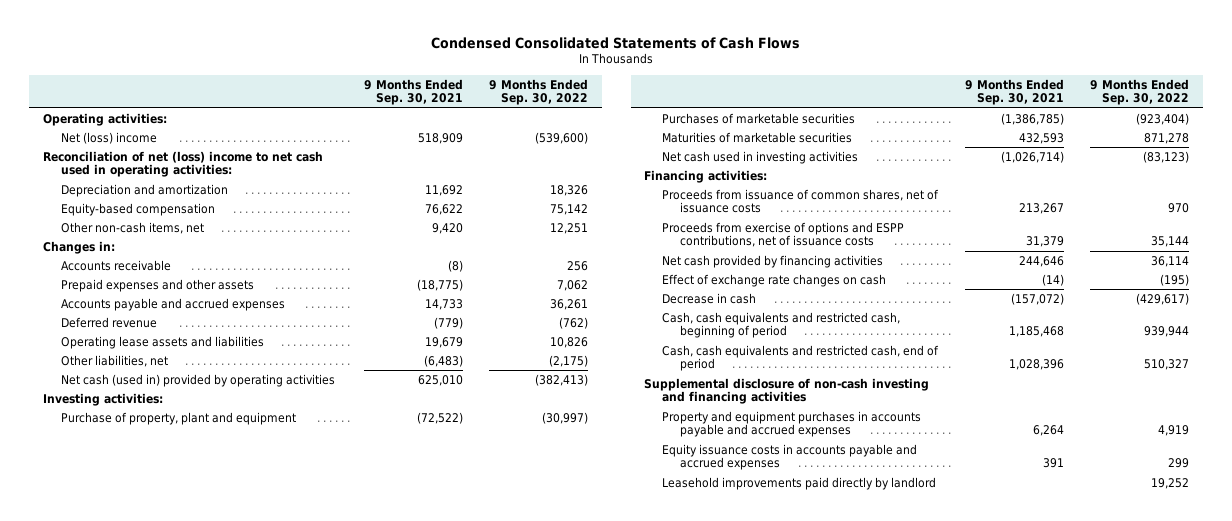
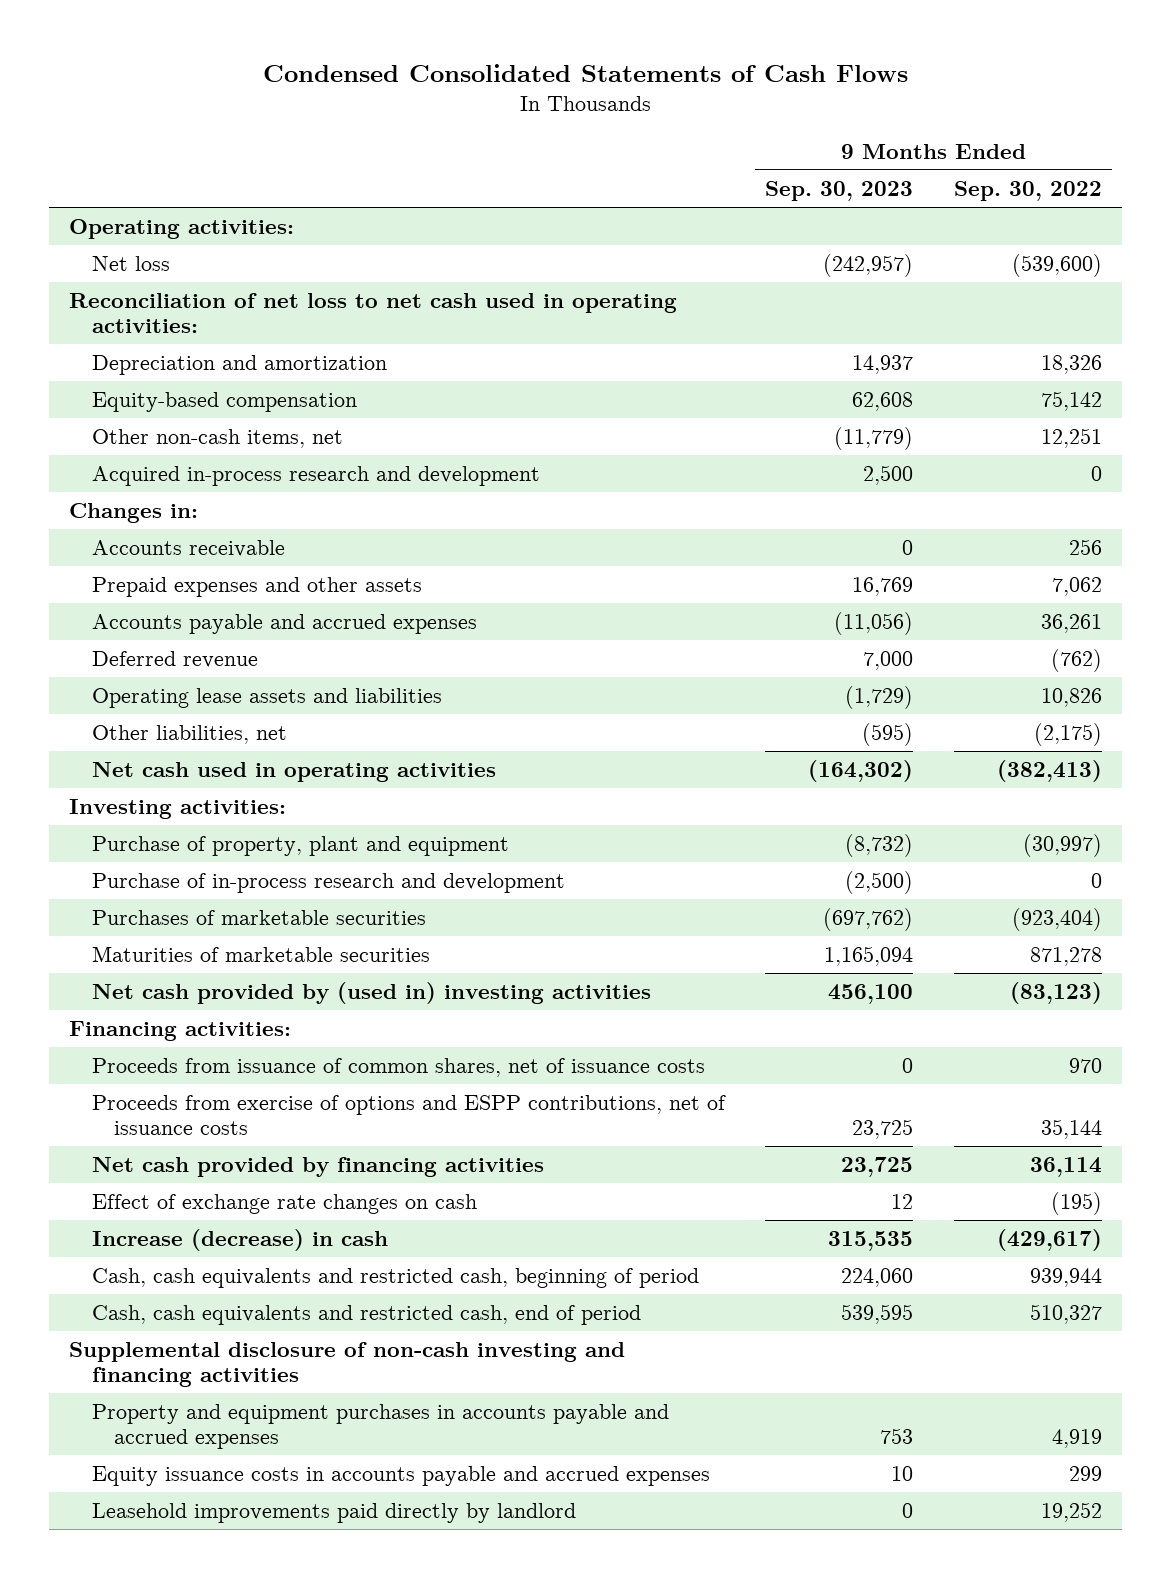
[363,78,463,106] 9 Months Ended Sep. 30, 2021 -> none
none -> [765,181,914,202] Sep. 30, 2023
[60,131,157,144] Net (loss) income -> [91,256,170,272] Net loss
[42,150,323,178] Reconciliation of net (loss) income to net cash used in operating activities: -> [69,293,678,333] Reconciliation of net loss to net cash used in operating activities:
none -> [91,466,540,487] Acquired in-process research and development
[60,373,335,387] Net cash (used in) provided by operating activities -> [91,762,496,783] Net cash used in operating activities
none -> [91,873,565,894] Purchase of in-process research and development
[662,150,859,164] Net cash used in investing activities -> [91,982,651,1005] Net cash provided by (used in) investing activities
[662,292,757,304] Decrease in cash -> [91,1229,388,1252] Increase (decrease) in cash

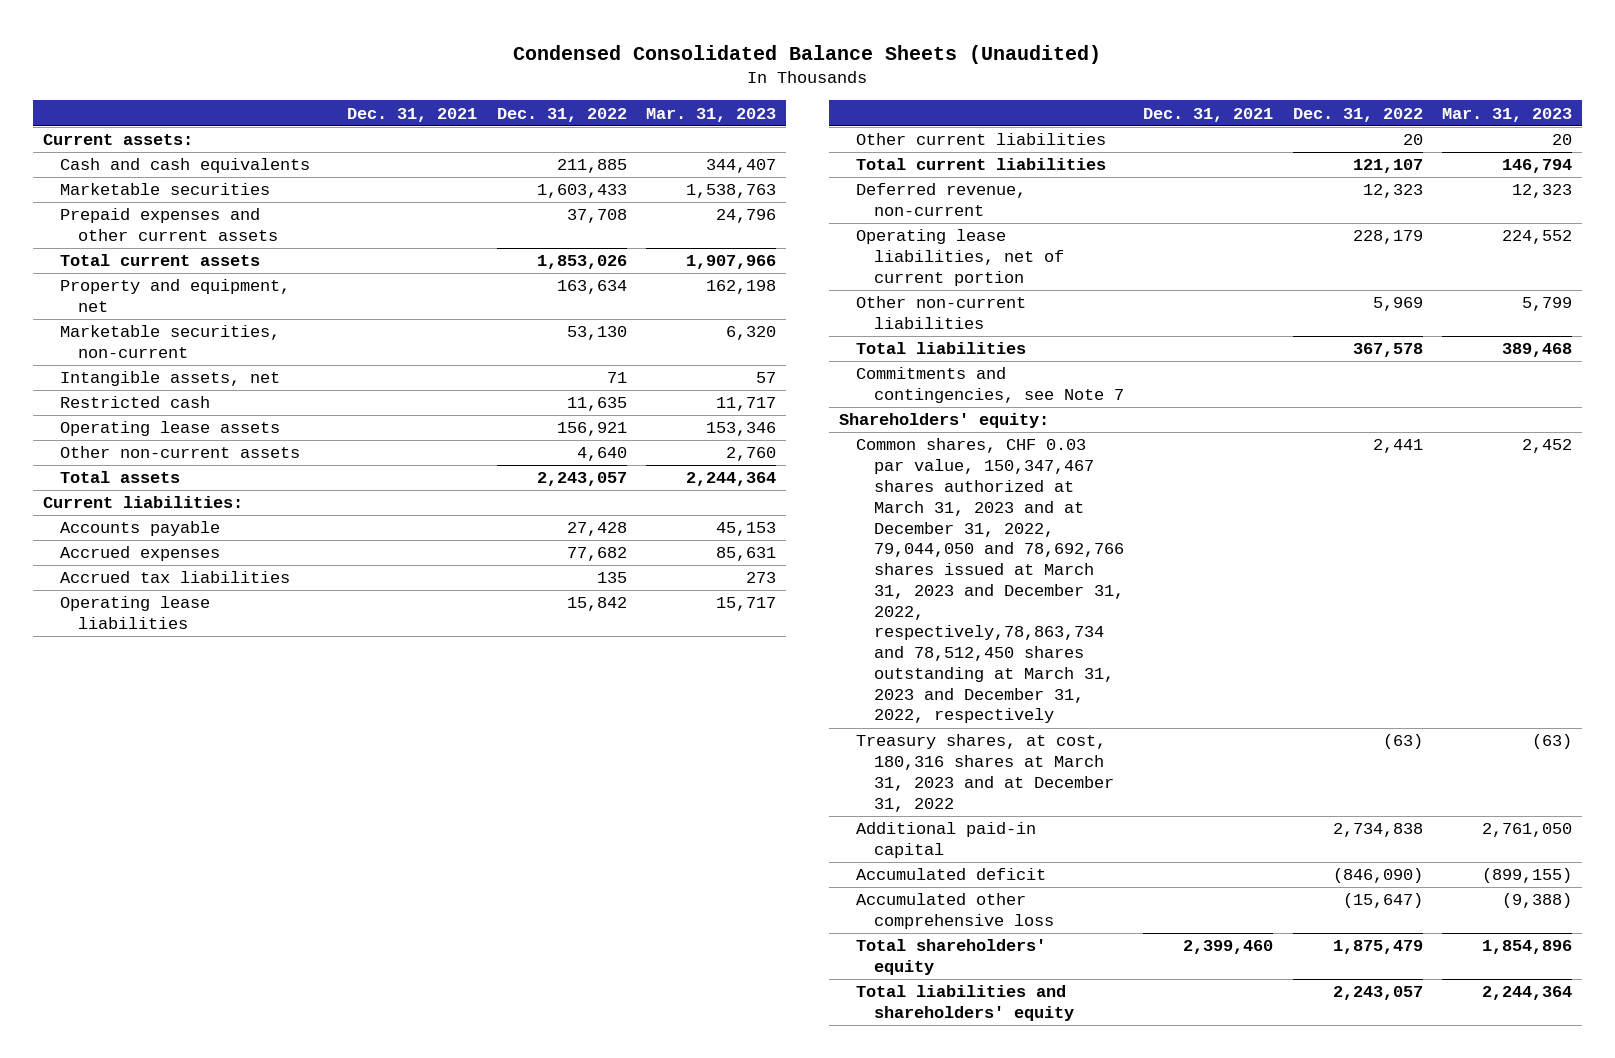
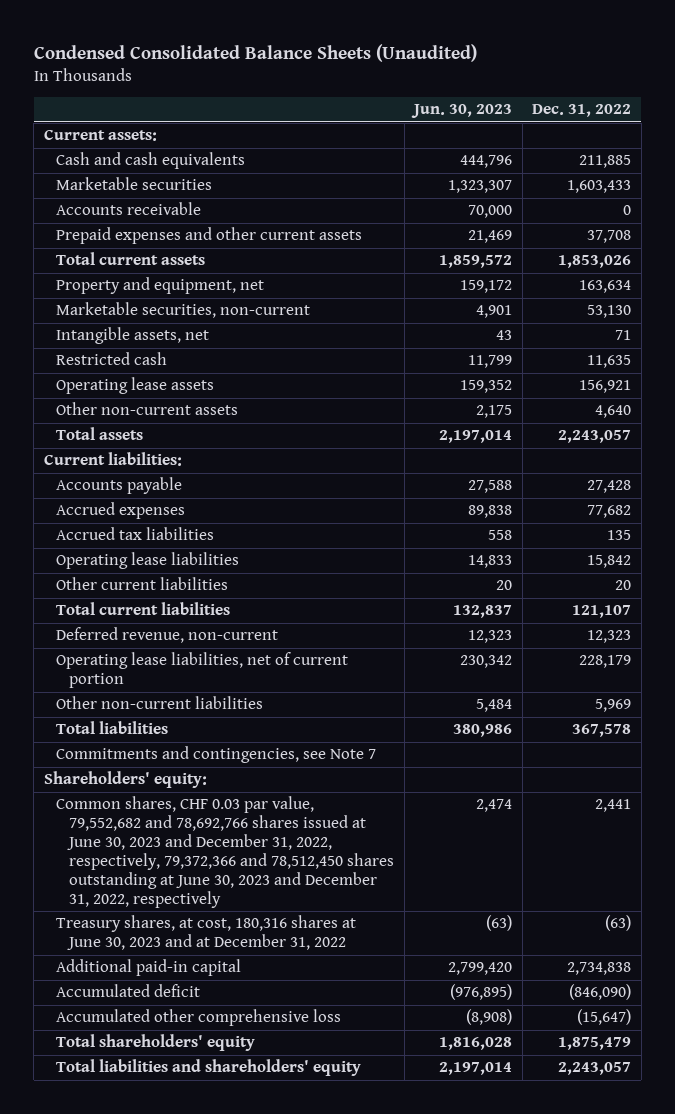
[347,107,478,122] Dec. 31, 2021 -> none
[646,107,777,122] Mar. 31, 2023 -> none
none -> [411,104,513,119] Jun. 30, 2023
none -> [56,202,202,216] Accounts receivable
[856,438,1124,724] Common shares, CHF 0.03 par value, 150,347,467 shares authorized at March 31, 2023 and at December 31, 2022, 79,044,050 and 78,692,766 shares issued at March 31, 2023 and December 31, 2022, respectively,78,863,734 and 78,512,450 shares outstanding at March 31, 2023 and December 31, 2022, respectively -> [56,796,394,908] Common shares, CHF 0.03 par value, 79,552,682 and 78,692,766 shares issued at June 30, 2023 and December 31, 2022, respectively, 79,372,366 and 78,512,450 shares outstanding at June 30, 2023 and December 31, 2022, respectively
[856,734,1114,812] Treasury shares, at cost, 180,316 shares at March 31, 2023 and at December 31, 2022 -> [56,915,357,951] Treasury shares, at cost, 180,316 shares at June 30, 2023 and at December 31, 2022

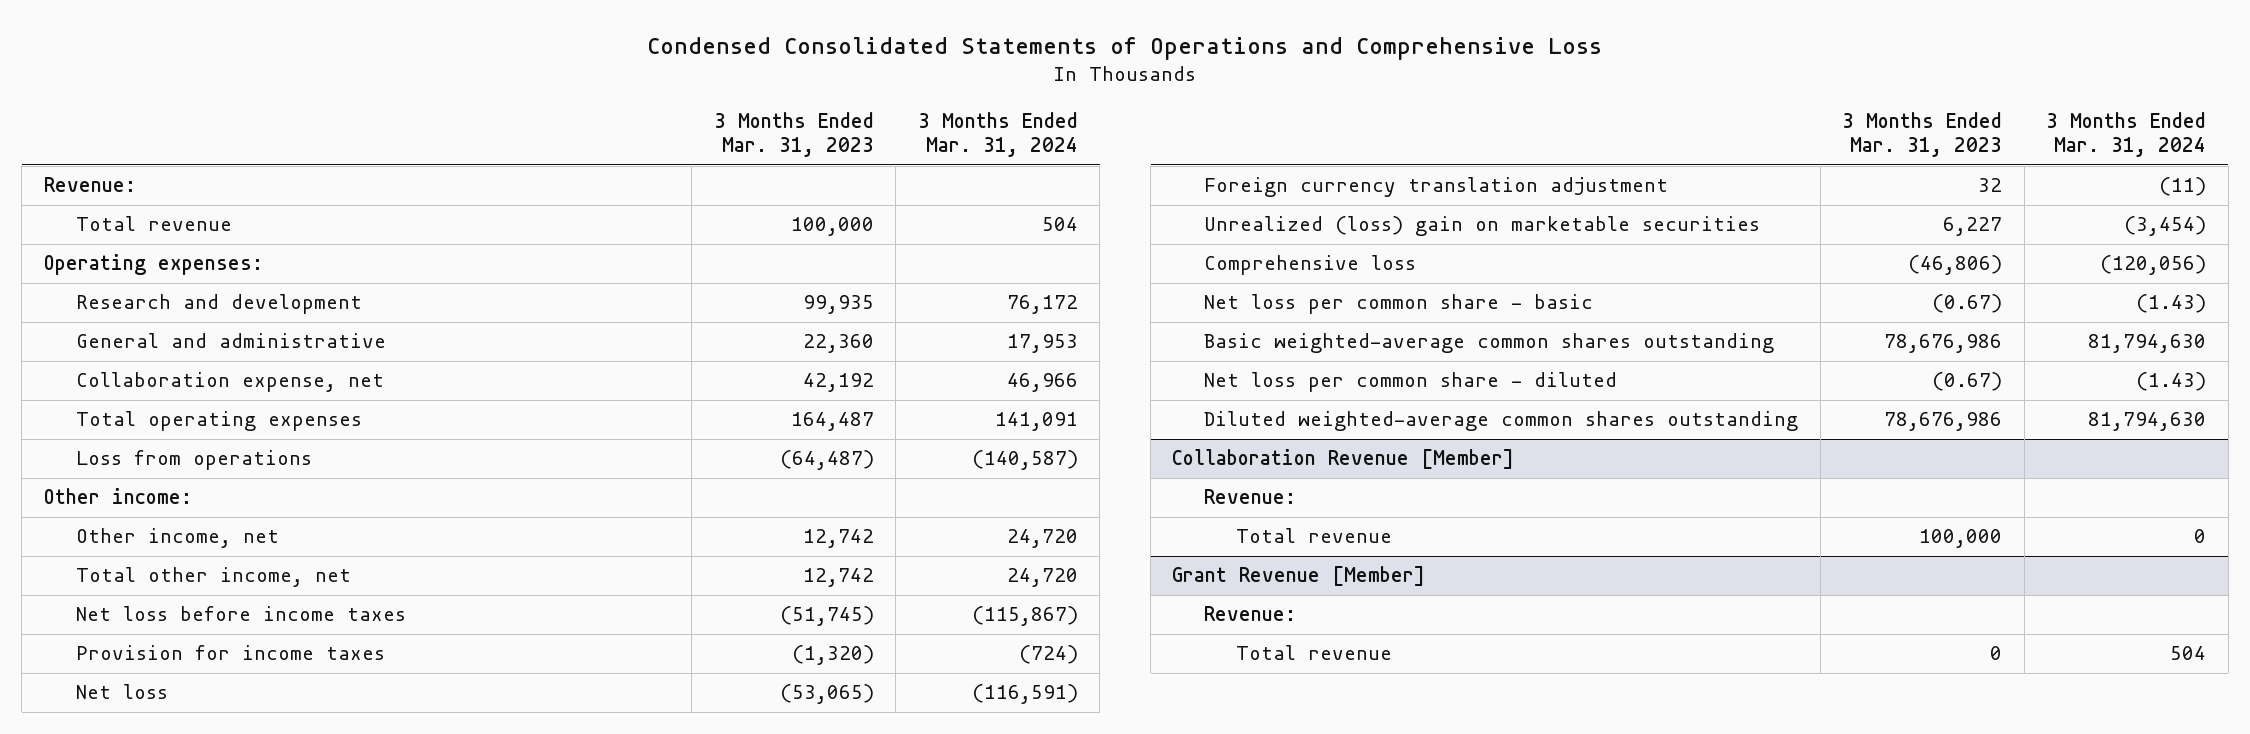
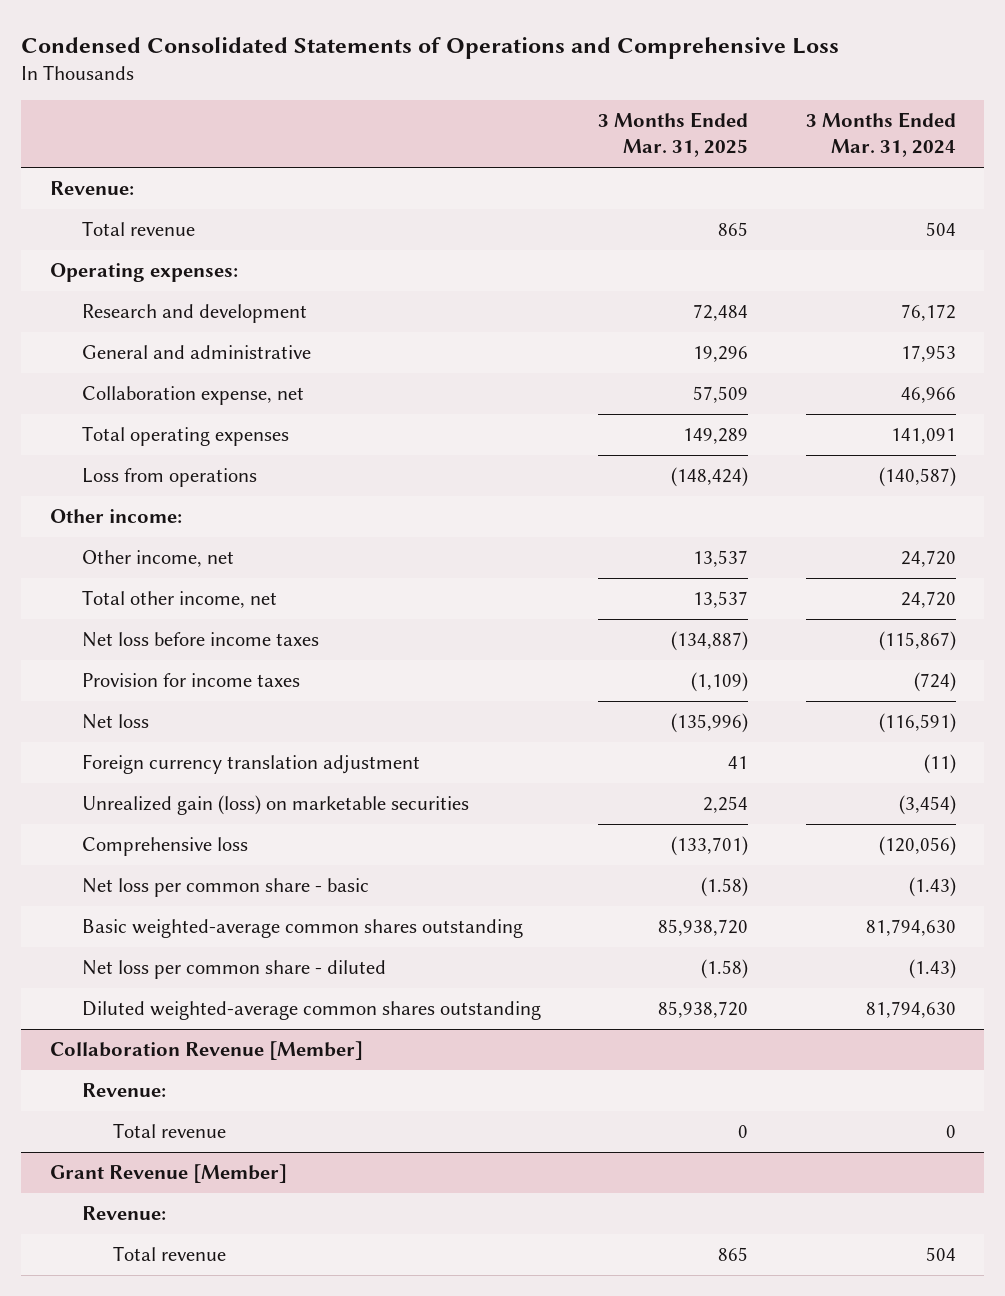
[713,111,874,158] 3 Months Ended Mar. 31, 2023 -> none
none -> [598,112,749,158] 3 Months Ended Mar. 31, 2025
[1204,216,1761,237] Unrealized (loss) gain on marketable securities -> [81,795,469,816] Unrealized gain (loss) on marketable securities

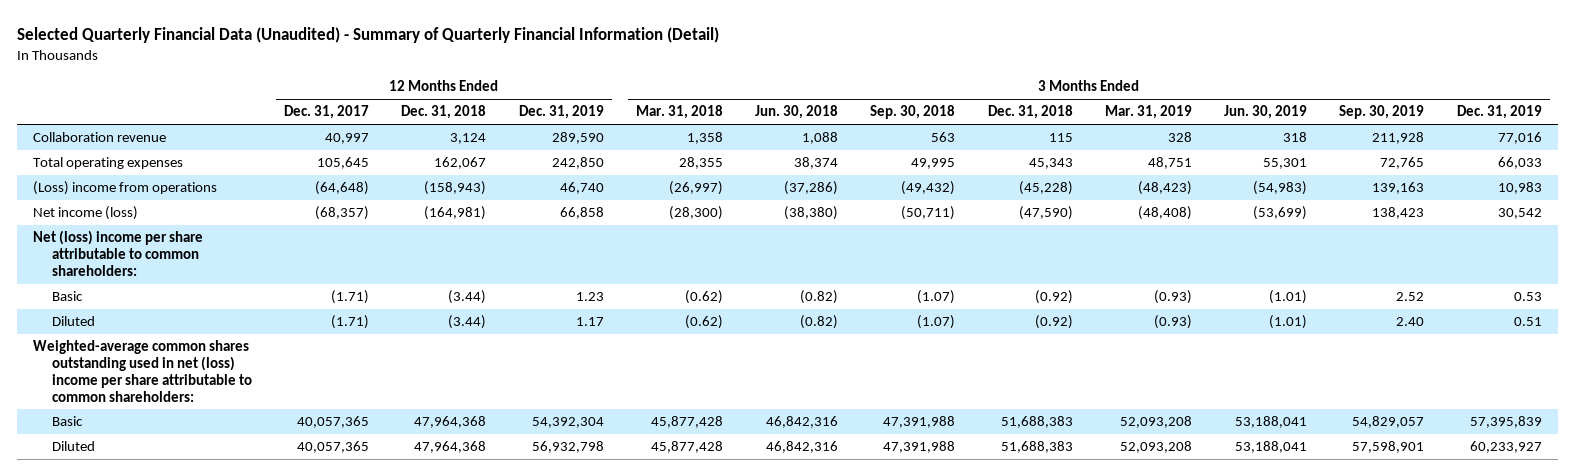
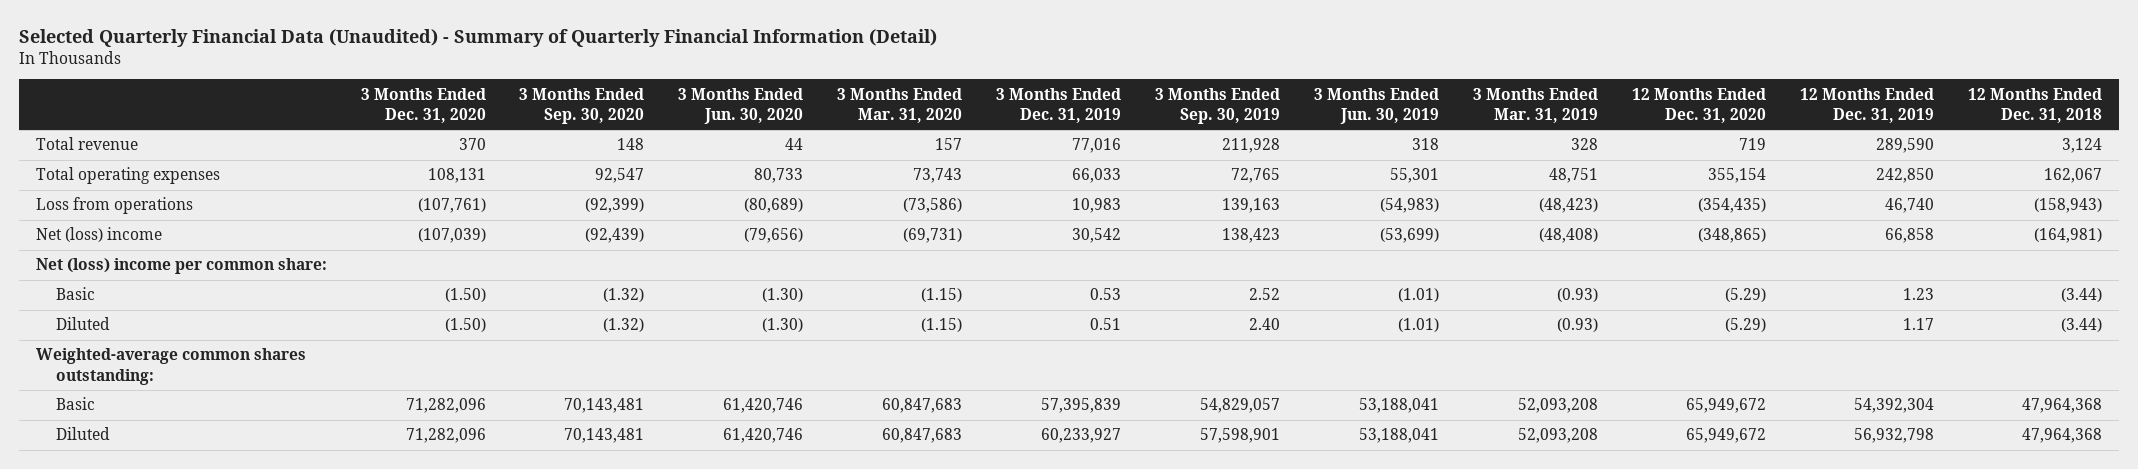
[284,105,370,120] Dec. 31, 2017 -> none
[635,105,723,120] Mar. 31, 2018 -> none
[755,105,839,120] Jun. 30, 2018 -> none
[870,105,956,120] Sep. 30, 2018 -> none
[987,105,1073,120] Dec. 31, 2018 -> none
none -> [360,87,486,124] 3 Months Ended Dec. 31, 2020
none -> [519,87,645,125] 3 Months Ended Sep. 30, 2020
none -> [678,87,804,125] 3 Months Ended Jun. 30, 2020
none -> [837,87,963,124] 3 Months Ended Mar. 31, 2020
none -> [1632,87,1767,124] 12 Months Ended Dec. 31, 2020
[33,132,167,143] Collaboration revenue -> [35,137,138,151] Total revenue
[33,181,218,196] (Loss) income from operations -> [35,197,193,215] Loss from operations
[33,206,139,221] Net income (loss) -> [35,227,162,243] Net (loss) income
[33,230,204,276] Net (loss) income per share attributable to common shareholders: -> [35,258,327,275] Net (loss) income per common share:
[33,340,252,402] Weighted-average common shares outstanding used in net (loss) income per share attributable to common shareholders: -> [35,348,306,385] Weighted-average common shares outstanding:

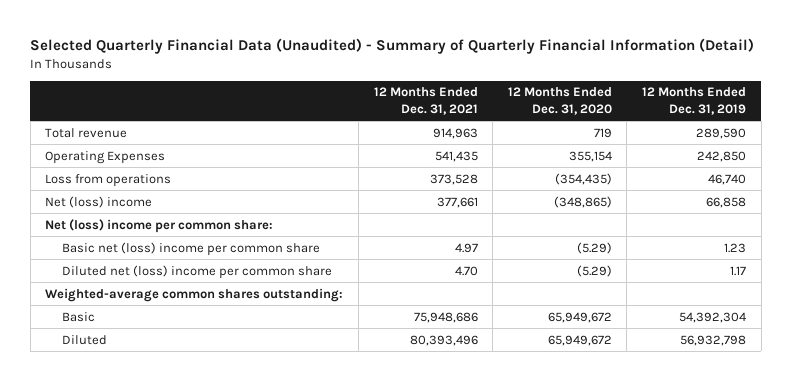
[360,87,486,124] 3 Months Ended Dec. 31, 2020 -> none
[519,87,645,125] 3 Months Ended Sep. 30, 2020 -> none
[678,87,804,125] 3 Months Ended Jun. 30, 2020 -> none
[837,87,963,124] 3 Months Ended Mar. 31, 2020 -> none
[996,87,1122,124] 3 Months Ended Dec. 31, 2019 -> none
[1155,87,1281,125] 3 Months Ended Sep. 30, 2019 -> none
[1314,87,1440,125] 3 Months Ended Jun. 30, 2019 -> none
[1473,87,1599,124] 3 Months Ended Mar. 31, 2019 -> none
[1967,87,2102,124] 12 Months Ended Dec. 31, 2018 -> none
none -> [373,87,478,115] 12 Months Ended Dec. 31, 2021
[35,167,220,185] Total operating expenses -> [45,150,166,164] Operating Expenses
[55,287,95,301] Basic -> [62,241,321,256] Basic net (loss) income per common share
[55,317,110,331] Diluted -> [62,264,333,279] Diluted net (loss) income per common share

